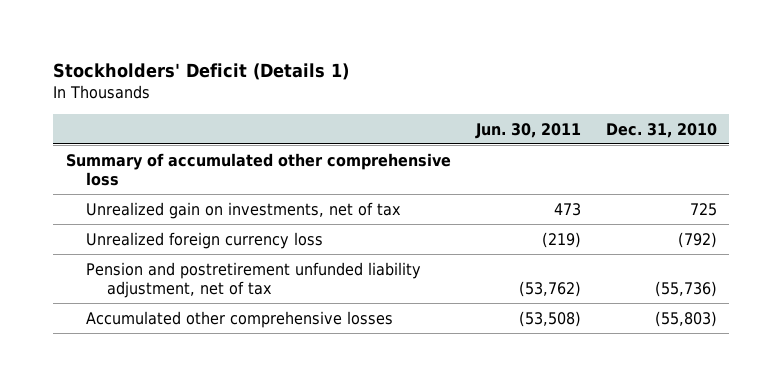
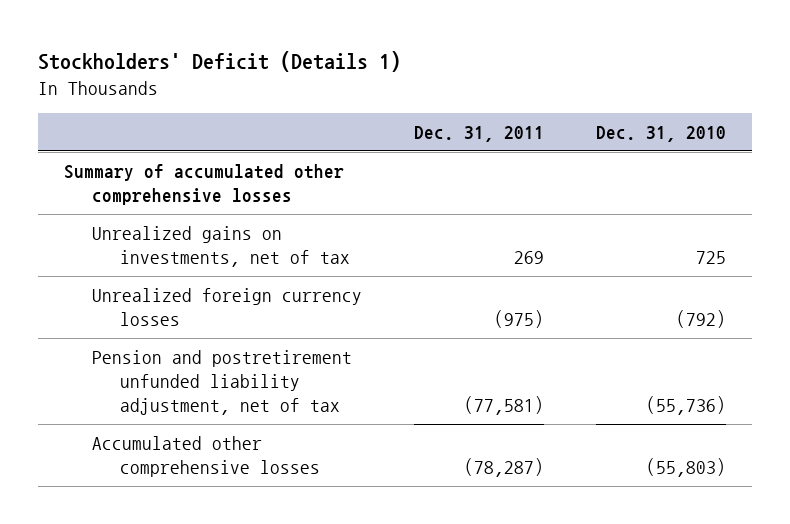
[474,122,581,139] Jun. 30, 2011 -> none
none -> [413,126,544,143] Dec. 31, 2011
[65,152,451,187] Summary of accumulated other comprehensive loss -> [64,163,345,206] Summary of accumulated other comprehensive losses
[86,201,402,219] Unrealized gain on investments, net of tax -> [91,225,350,268] Unrealized gains on investments, net of tax
[86,231,324,249] Unrealized foreign currency loss -> [91,287,362,327] Unrealized foreign currency losses

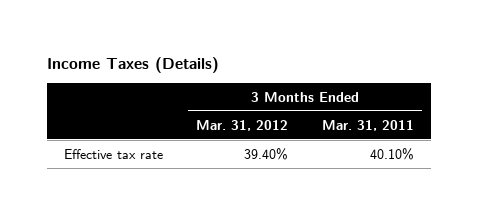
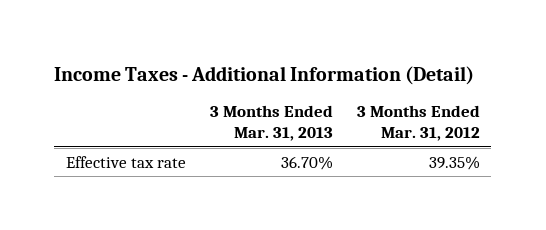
[47,57,220,74] Income Taxes (Details) -> [54,65,475,85] Income Taxes - Additional Information (Detail)
[321,119,414,131] Mar. 31, 2011 -> none
none -> [209,104,333,142] 3 Months Ended Mar. 31, 2013
[244,147,289,160] 39.40% -> [428,155,480,170] 39.35%

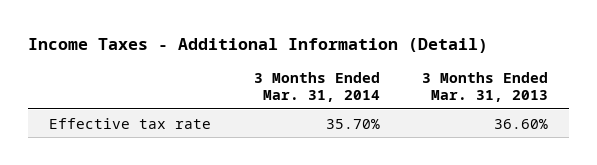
[356,104,480,142] 3 Months Ended Mar. 31, 2012 -> none
none -> [253,72,380,103] 3 Months Ended Mar. 31, 2014
[280,155,333,170] 36.70% -> [493,118,548,129] 36.60%

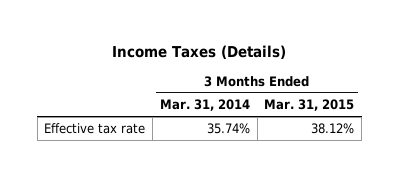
[28,38,489,54] Income Taxes - Additional Information (Detail) -> [112,44,287,59] Income Taxes (Details)
[421,72,548,103] 3 Months Ended Mar. 31, 2013 -> none
none -> [264,99,355,112] Mar. 31, 2015
[325,118,380,129] 35.70% -> [206,123,250,135] 35.74%

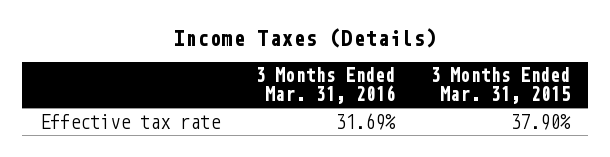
[159,99,250,112] Mar. 31, 2014 -> none
none -> [255,67,396,104] 3 Months Ended Mar. 31, 2016
[311,123,355,135] 38.12% -> [510,113,572,130] 37.90%

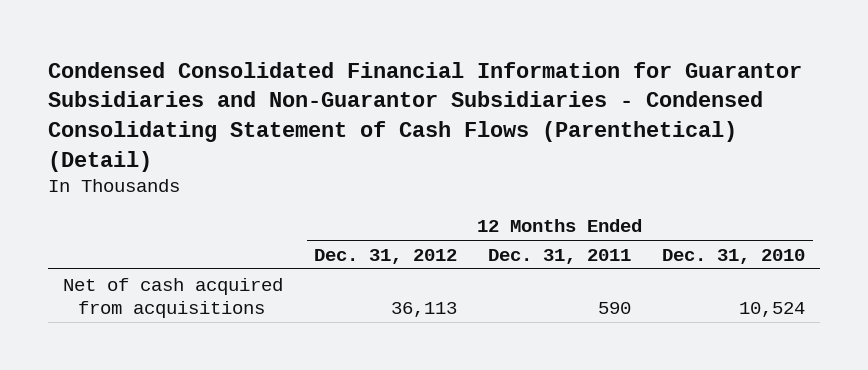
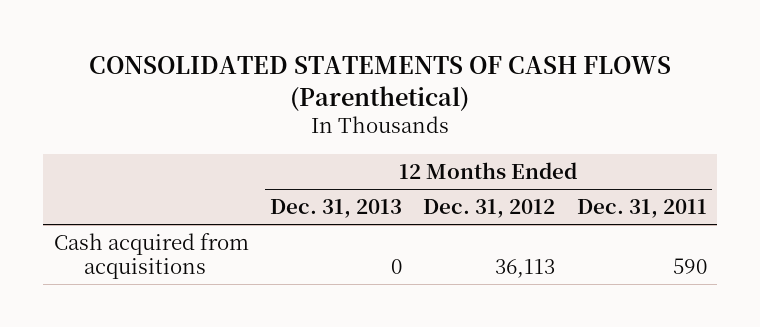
[47,61,802,172] Condensed Consolidated Financial Information for Guarantor Subsidiaries and Non-Guarantor Subsidiaries - Condensed Consolidating Statement of Cash Flows (Parenthetical) (Detail) -> [89,56,672,112] CONSOLIDATED STATEMENTS OF CASH FLOWS (Parenthetical)
[662,248,806,264] Dec. 31, 2010 -> none
none -> [269,199,402,219] Dec. 31, 2013
[63,277,284,318] Net of cash acquired from acquisitions -> [53,233,249,279] Cash acquired from acquisitions

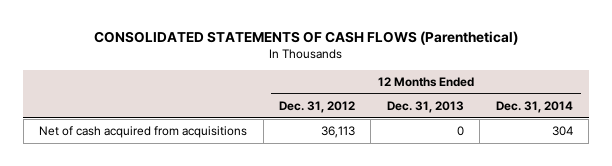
[576,199,707,219] Dec. 31, 2011 -> none
none -> [495,101,573,114] Dec. 31, 2014
[53,233,249,279] Cash acquired from acquisitions -> [39,126,248,139] Net of cash acquired from acquisitions

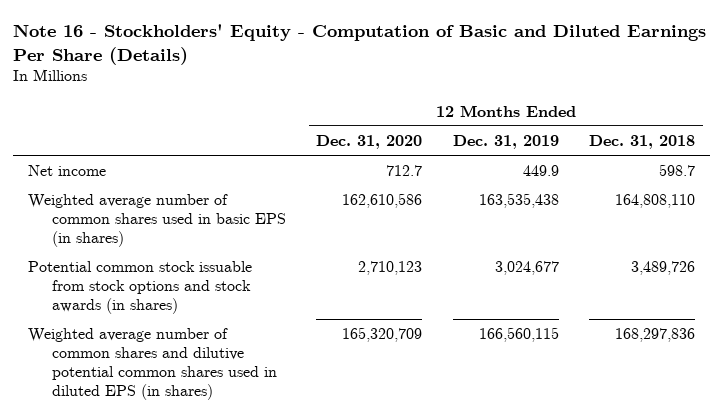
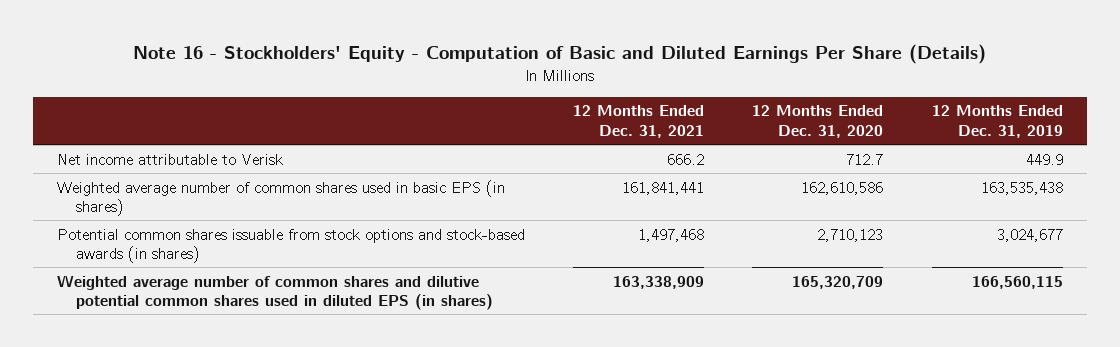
[588,134,695,149] Dec. 31, 2018 -> none
none -> [573,105,705,138] 12 Months Ended Dec. 31, 2021
[28,164,107,176] Net income -> [57,153,284,165] Net income attributable to Verisk
[28,260,253,314] Potential common stock issuable from stock options and stock awards (in shares) -> [57,228,526,263] Potential common shares issuable from stock options and stock-based awards (in shares)

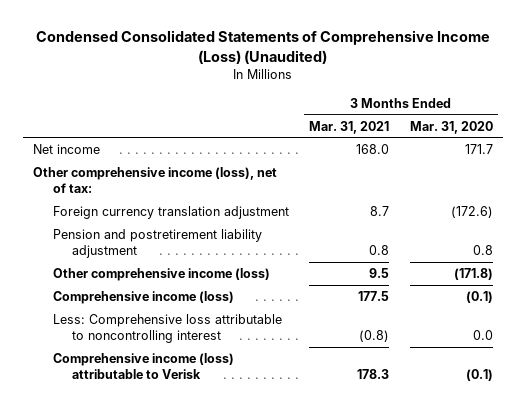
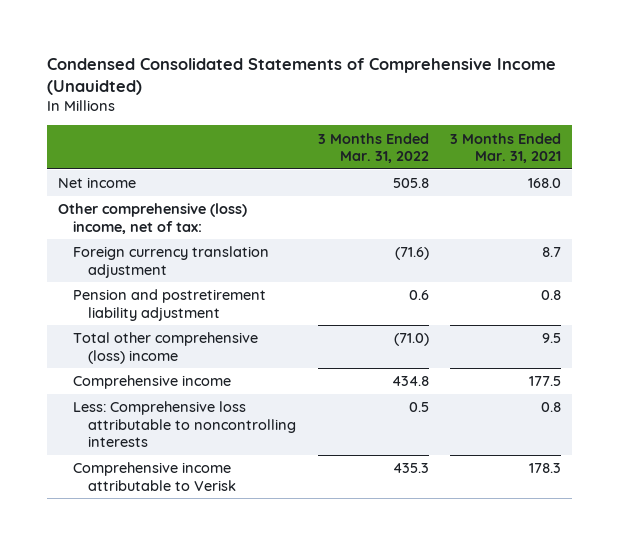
[35,30,490,64] Condensed Consolidated Statements of Comprehensive Income (Loss) (Unaudited) -> [47,57,557,95] Condensed Consolidated Statements of Comprehensive Income (Unauidted)
[409,120,493,134] Mar. 31, 2020 -> none
none -> [317,132,429,163] 3 Months Ended Mar. 31, 2022
[32,167,277,194] Other comprehensive income (loss), net of tax: -> [58,203,248,234] Other comprehensive (loss) income, net of tax:
[52,268,270,282] Other comprehensive income (loss) -> [73,332,259,364] Total other comprehensive (loss) income
[52,291,234,305] Comprehensive income (loss) -> [73,375,232,390] Comprehensive income
[52,314,282,344] Less: Comprehensive loss attributable to noncontrolling interest -> [73,401,297,447] Less: Comprehensive loss attributable to noncontrolling interests
[359,330,390,343] (0.8) -> [541,402,562,413] 0.8
[52,353,234,380] Comprehensive income (loss) attributable to Verisk -> [73,462,237,491] Comprehensive income attributable to Verisk

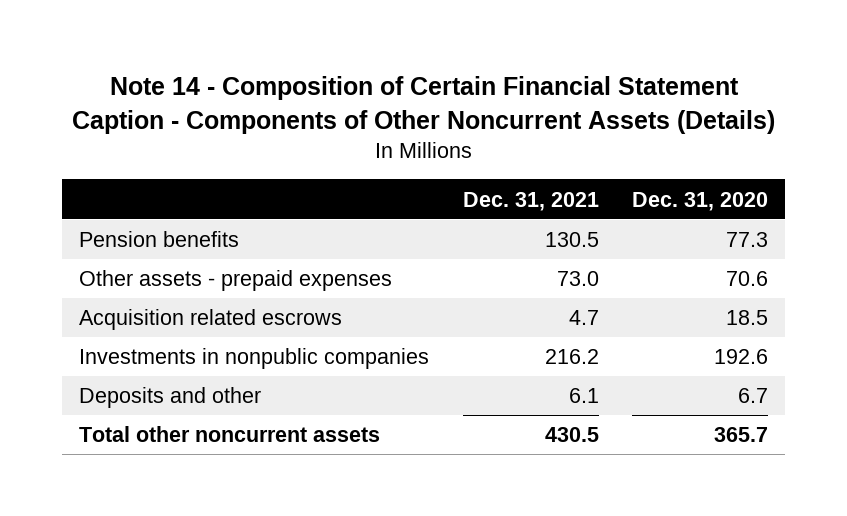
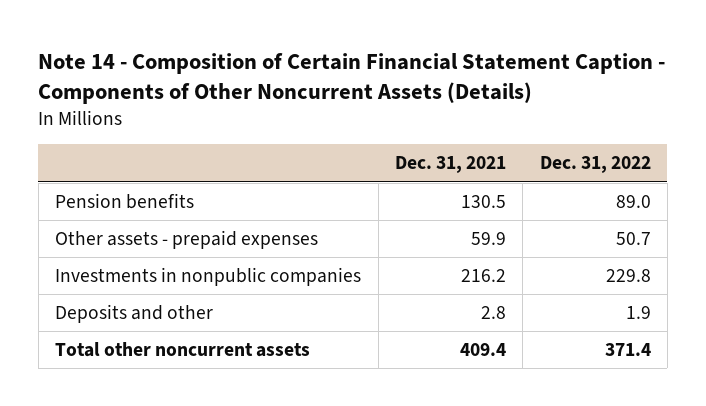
[632,191,769,211] Dec. 31, 2020 -> none
none -> [539,156,651,174] Dec. 31, 2022
[78,309,342,331] Acquisition related escrows -> none
[556,271,599,287] 73.0 -> [470,232,506,246] 59.9
[568,388,599,404] 6.1 -> [480,306,506,320] 2.8
[544,427,599,443] 430.5 -> [459,343,506,357] 409.4

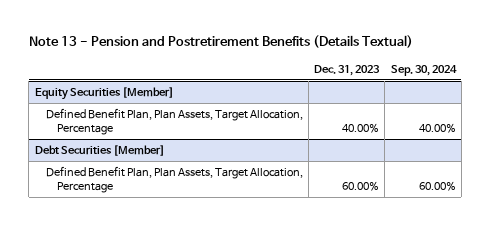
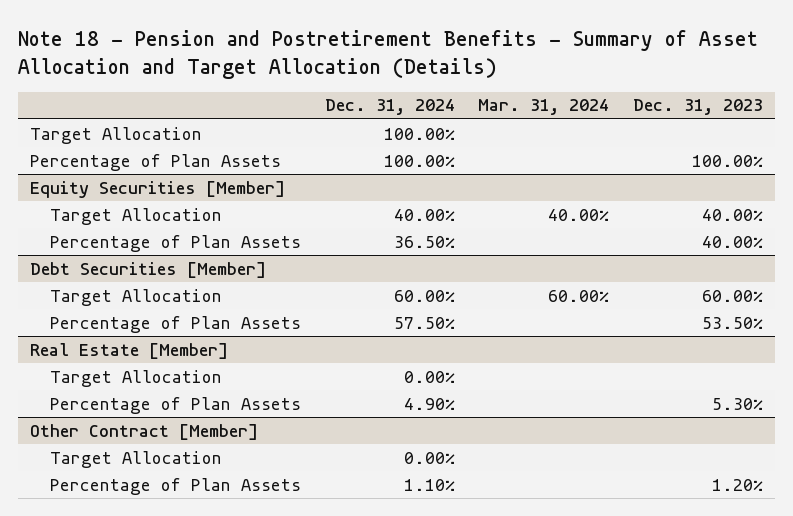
[28,35,413,49] Note 13 - Pension and Postretirement Benefits (Details Textual) -> [17,29,758,79] Note 18 - Pension and Postretirement Benefits - Summary of Asset Allocation and Target Allocation (Details)
[390,64,457,76] Sep. 30, 2024 -> none
none -> [324,99,455,116] Dec. 31, 2024
none -> [478,99,610,116] Mar. 31, 2024
none -> [29,126,202,144] Target Allocation
none -> [29,153,281,171] Percentage of Plan Assets
[45,108,303,135] Defined Benefit Plan, Plan Assets, Target Allocation, Percentage -> [50,207,223,225] Target Allocation
none -> [50,234,302,252] Percentage of Plan Assets
[45,166,303,193] Defined Benefit Plan, Plan Assets, Target Allocation, Percentage -> [50,288,223,306] Target Allocation
none -> [50,315,302,333] Percentage of Plan Assets
none -> [29,342,228,359] Real Estate [Member]
none -> [50,369,223,387] Target Allocation
none -> [50,396,302,414] Percentage of Plan Assets
none -> [29,423,258,440] Other Contract [Member]
none -> [50,450,223,468] Target Allocation
none -> [50,477,302,495] Percentage of Plan Assets

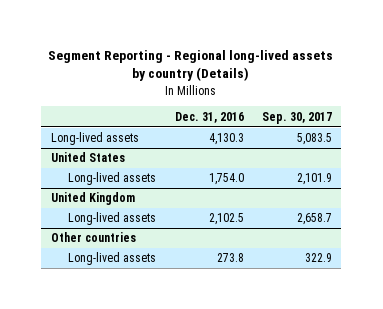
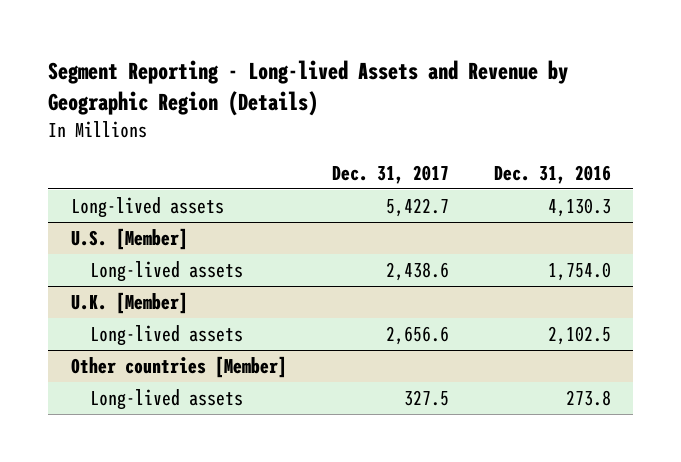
[48,49,334,82] Segment Reporting - Regional long-lived assets by country (Details) -> [48,60,569,116] Segment Reporting - Long-lived Assets and Revenue by Geographic Region (Details)
[261,111,332,124] Sep. 30, 2017 -> none
none -> [331,164,449,184] Dec. 31, 2017
[50,152,125,163] United States -> [70,227,188,250] U.S. [Member]
[50,192,135,206] United Kingdom -> [70,291,188,314] U.K. [Member]
[50,232,136,243] Other countries -> [70,355,287,378] Other countries [Member]

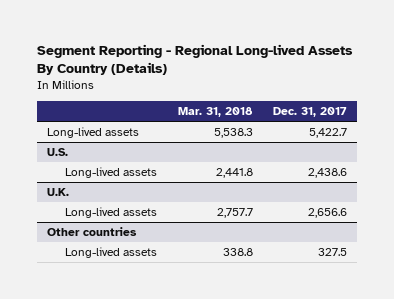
[48,60,569,116] Segment Reporting - Long-lived Assets and Revenue by Geographic Region (Details) -> [36,44,353,76] Segment Reporting - Regional Long-lived Assets By Country (Details)
[493,164,611,184] Dec. 31, 2016 -> none
none -> [177,107,253,118] Mar. 31, 2018
[70,227,188,250] U.S. [Member] -> [46,147,68,156] U.S.
[70,291,188,314] U.K. [Member] -> [46,187,69,196] U.K.
[70,355,287,378] Other countries [Member] -> [46,226,137,236] Other countries

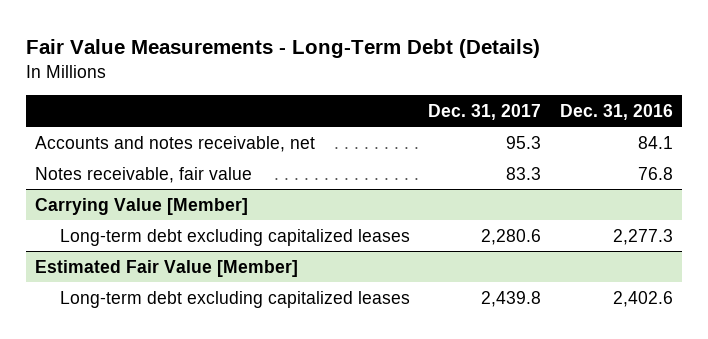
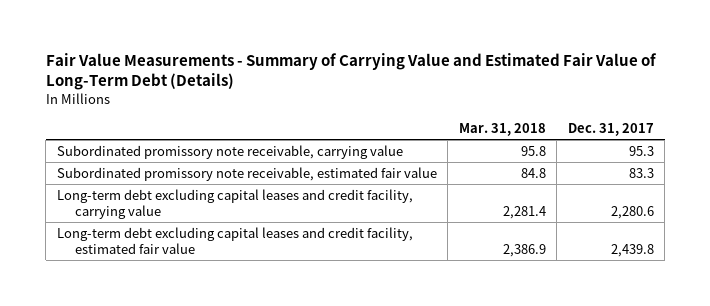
[26,38,541,58] Fair Value Measurements - Long-Term Debt (Details) -> [45,52,657,91] Fair Value Measurements - Summary of Carrying Value and Estimated Fair Value of Long-Term Debt (Details)
[559,103,673,120] Dec. 31, 2016 -> none
none -> [458,123,546,137] Mar. 31, 2018
[35,197,249,215] Carrying Value [Member] -> none
[35,259,299,277] Estimated Fair Value [Member] -> none
[60,290,411,308] Long-term debt excluding capitalized leases -> none
[35,135,316,152] Accounts and notes receivable, net -> [56,144,403,159] Subordinated promissory note receivable, carrying value
[35,166,253,183] Notes receivable, fair value -> [56,166,437,181] Subordinated promissory note receivable, estimated fair value
none -> [56,188,413,219] Long-term debt excluding capital leases and credit facility, carrying value
[60,228,411,246] Long-term debt excluding capitalized leases -> [56,226,413,254] Long-term debt excluding capital leases and credit facility, estimated fair value
[481,228,542,245] 2,280.6 -> [610,243,654,257] 2,439.8

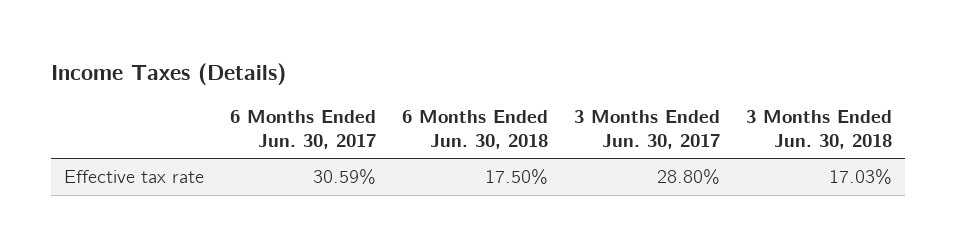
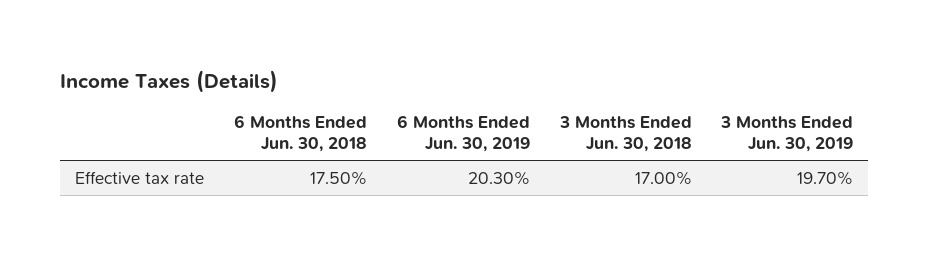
[229,109,376,149] 6 Months Ended Jun. 30, 2017 -> none
[574,109,721,149] 3 Months Ended Jun. 30, 2017 -> none
none -> [396,115,530,152] 6 Months Ended Jun. 30, 2019
none -> [720,116,854,152] 3 Months Ended Jun. 30, 2019
[829,169,893,186] 17.03% -> [634,171,692,186] 17.00%

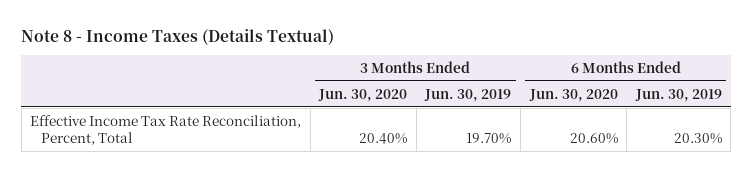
[60,69,279,93] Income Taxes (Details) -> [21,28,335,45] Note 8 - Income Taxes (Details Textual)
[233,115,367,152] 6 Months Ended Jun. 30, 2018 -> none
[558,116,692,152] 3 Months Ended Jun. 30, 2018 -> none
none -> [318,88,408,102] Jun. 30, 2020
none -> [528,88,618,102] Jun. 30, 2020
[75,171,205,185] Effective tax rate -> [30,114,302,145] Effective Income Tax Rate Reconciliation, Percent, Total

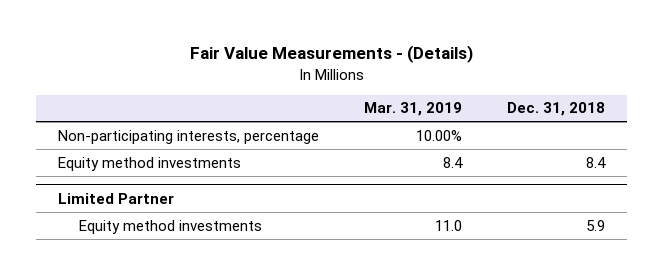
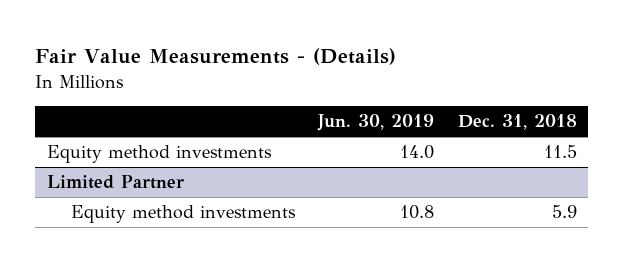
[364,102,463,117] Mar. 31, 2019 -> none
none -> [317,114,435,132] Jun. 30, 2019
[58,129,320,144] Non-participating interests, percentage -> none
[585,156,606,168] 8.4 -> [543,145,577,159] 11.5

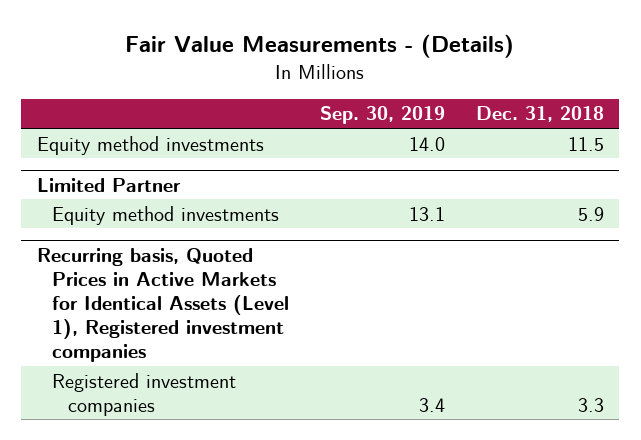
[317,114,435,132] Jun. 30, 2019 -> none
none -> [320,106,446,125] Sep. 30, 2019
none -> [36,247,290,363] Recurring basis, Quoted Prices in Active Markets for Identical Assets (Level 1), Registered investment companies
none -> [52,372,237,416] Registered investment companies

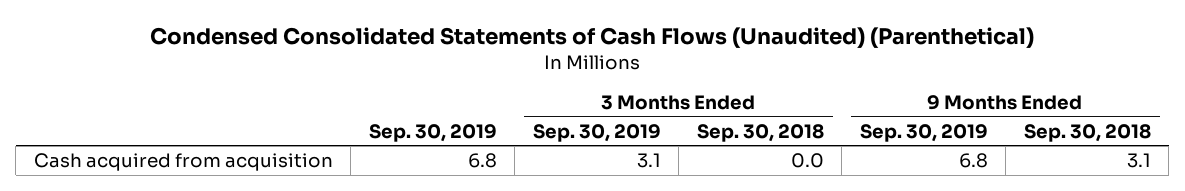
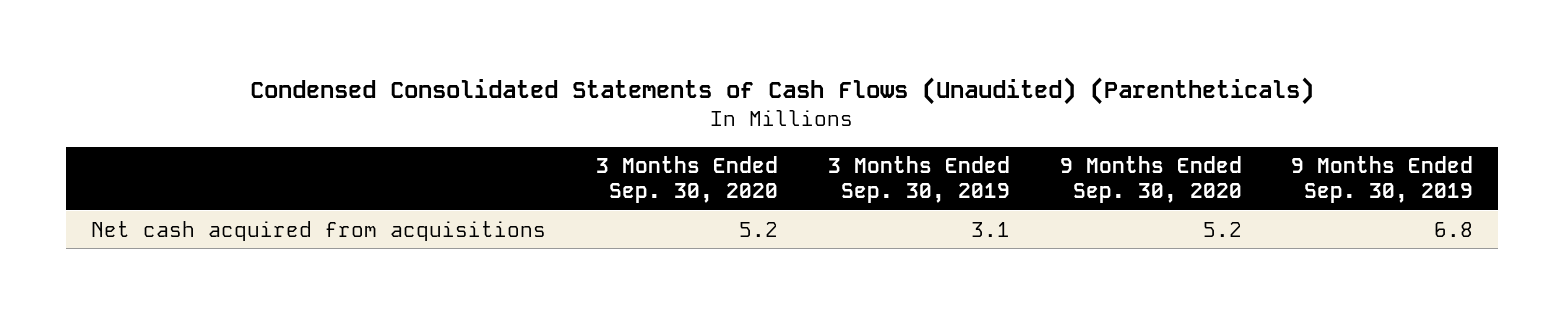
[150,27,1035,49] Condensed Consolidated Statements of Cash Flows (Unaudited) (Parenthetical) -> [250,77,1315,106] Condensed Consolidated Statements of Cash Flows (Unaudited) (Parentheticals)
[368,123,497,142] Sep. 30, 2019 -> none
[696,123,824,142] Sep. 30, 2018 -> none
[1023,123,1151,142] Sep. 30, 2018 -> none
none -> [595,156,778,204] 3 Months Ended Sep. 30, 2020
none -> [1059,156,1242,204] 9 Months Ended Sep. 30, 2020
[33,153,333,172] Cash acquired from acquisition -> [91,220,547,241] Net cash acquired from acquisitions

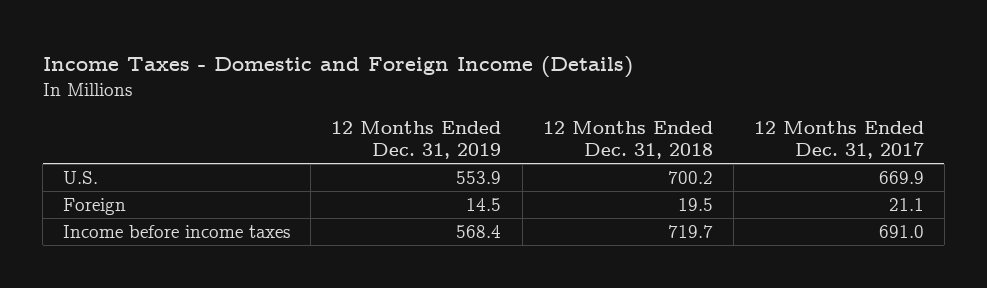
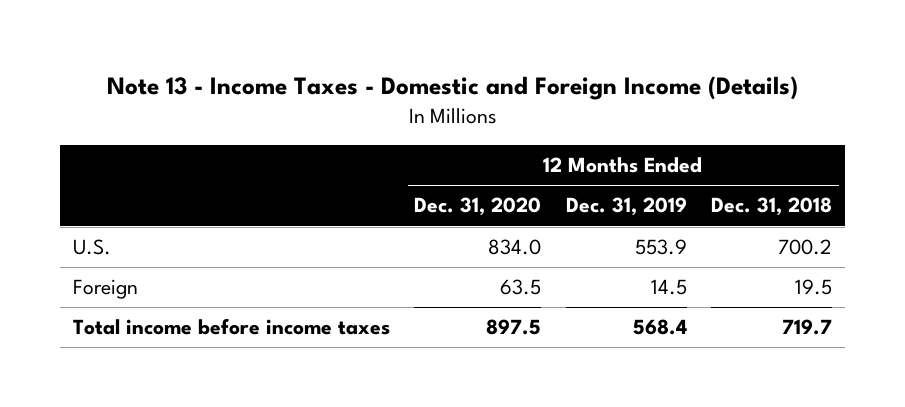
[42,56,633,79] Income Taxes - Domestic and Foreign Income (Details) -> [106,75,798,100] Note 13 - Income Taxes - Domestic and Foreign Income (Details)
[753,121,924,160] 12 Months Ended Dec. 31, 2017 -> none
none -> [414,197,542,217] Dec. 31, 2020
[63,224,291,238] Income before income taxes -> [72,318,390,336] Total income before income taxes

